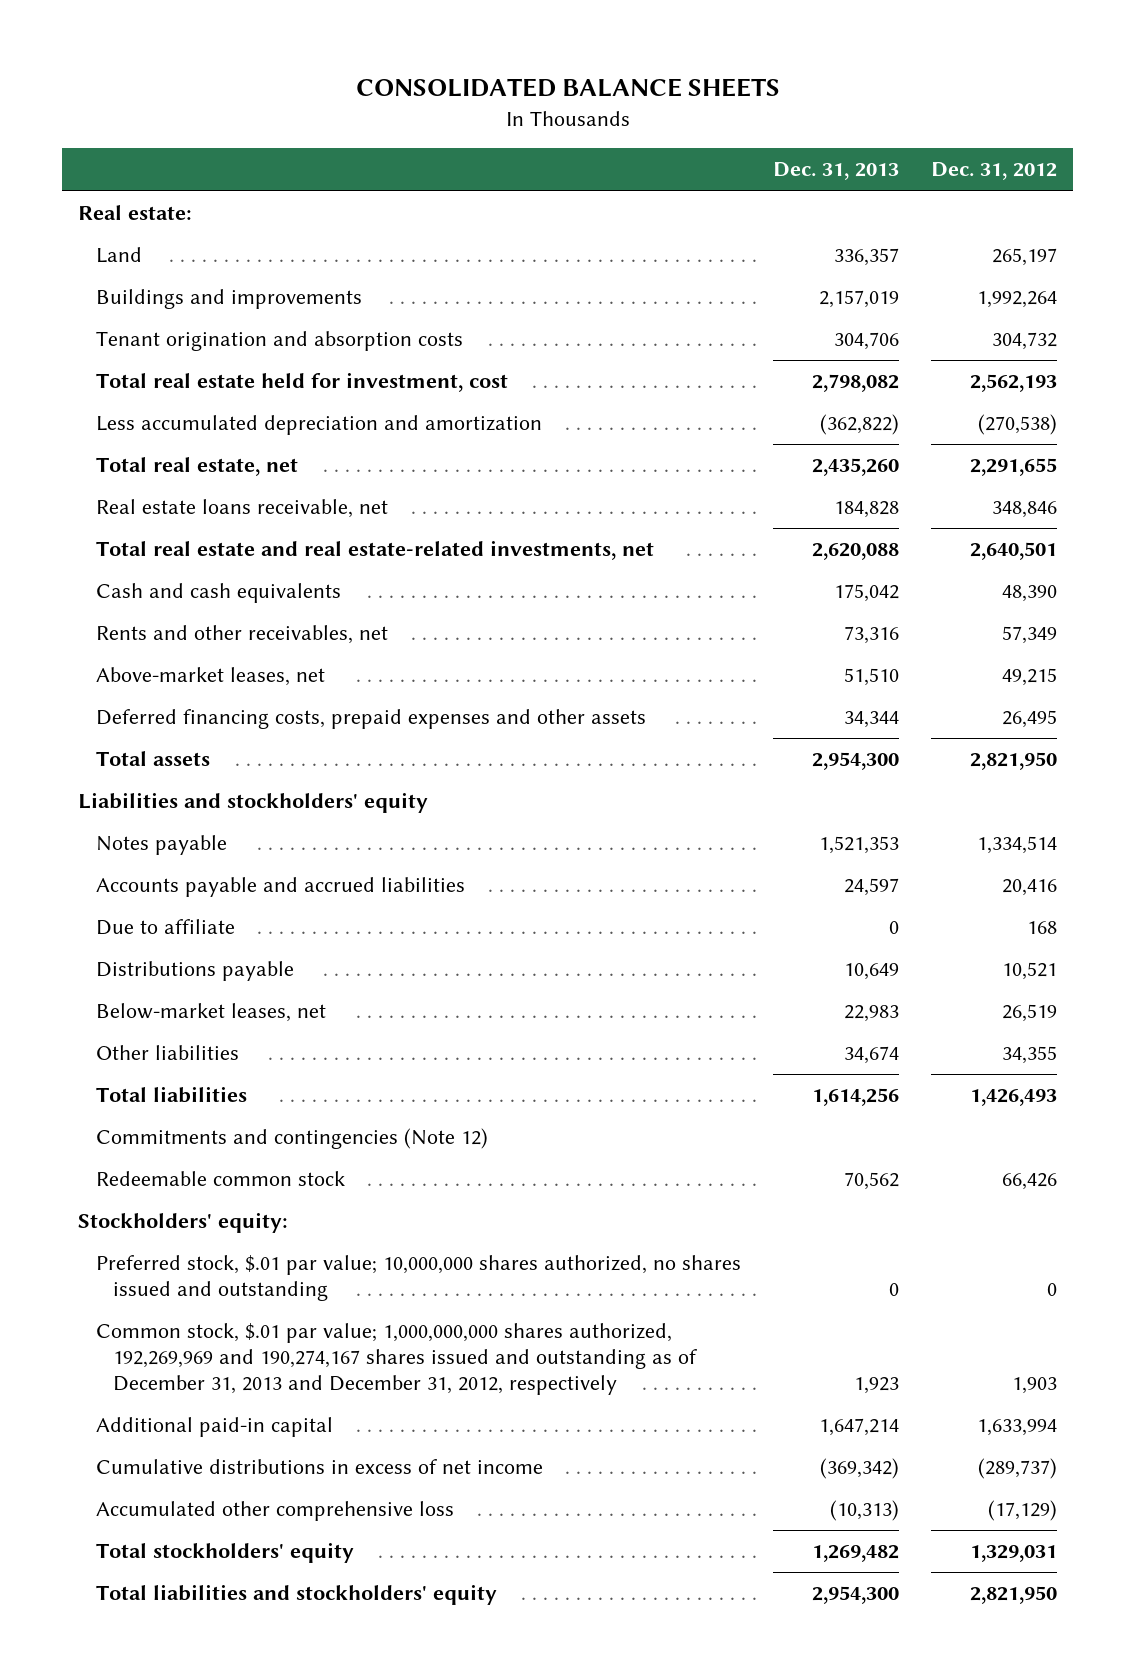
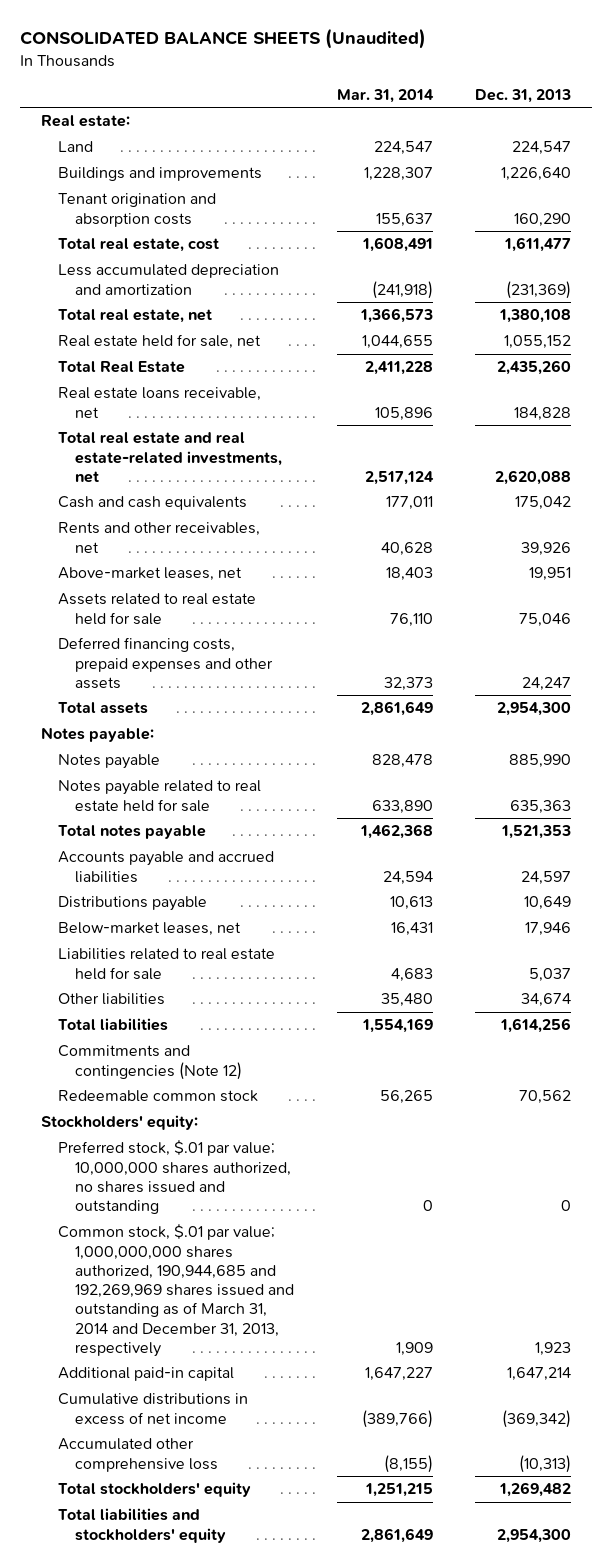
[355,78,780,98] CONSOLIDATED BALANCE SHEETS -> [19,28,426,50] CONSOLIDATED BALANCE SHEETS (Unaudited)
[931,162,1058,181] Dec. 31, 2012 -> none
none -> [336,88,434,103] Mar. 31, 2014
[833,248,899,267] 336,357 -> [512,141,572,156] 224,547
[818,290,899,309] 2,157,019 -> [501,167,572,182] 1,226,640
[833,332,899,351] 304,706 -> [514,212,572,227] 160,290
[95,372,508,393] Total real estate held for investment, cost -> [58,238,220,253] Total real estate, cost
[811,374,899,393] 2,798,082 -> [504,237,572,253] 1,611,477
[819,414,899,436] (362,822) -> [506,280,572,299] (231,369)
[811,458,899,477] 2,435,260 -> [499,309,572,324] 1,380,108
none -> [58,334,262,350] Real estate held for sale, net
none -> [58,361,186,374] Total Real Estate
[843,626,899,645] 73,316 -> [521,541,572,556] 39,926
[843,668,899,687] 51,510 -> [529,567,572,582] 19,951
none -> [58,593,257,625] Assets related to real estate held for sale
[843,711,899,729] 34,344 -> [522,676,572,691] 24,247
[78,792,429,814] Liabilities and stockholders' equity -> none
none -> [40,727,154,743] Notes payable:
[818,836,899,855] 1,521,353 -> [509,754,572,769] 885,990
none -> [58,780,262,812] Notes payable related to real estate held for sale
none -> [58,825,207,840] Total notes payable
[95,919,235,936] Due to affiliate -> none
[843,1005,899,1023] 22,983 -> [525,922,572,937] 17,946
none -> [58,948,276,980] Liabilities related to real estate held for sale
[95,1323,698,1395] Common stock, $.01 par value; 1,000,000,000 shares authorized, 192,269,969 and 190,274,167 shares issued and outstanding as of December 31, 2013 and December 31, 2012, respectively -> [58,1224,295,1357] Common stock, $.01 par value; 1,000,000,000 shares authorized, 190,944,685 and 192,269,969 shares issued and outstanding as of March 31, 2014 and December 31, 2013, respectively

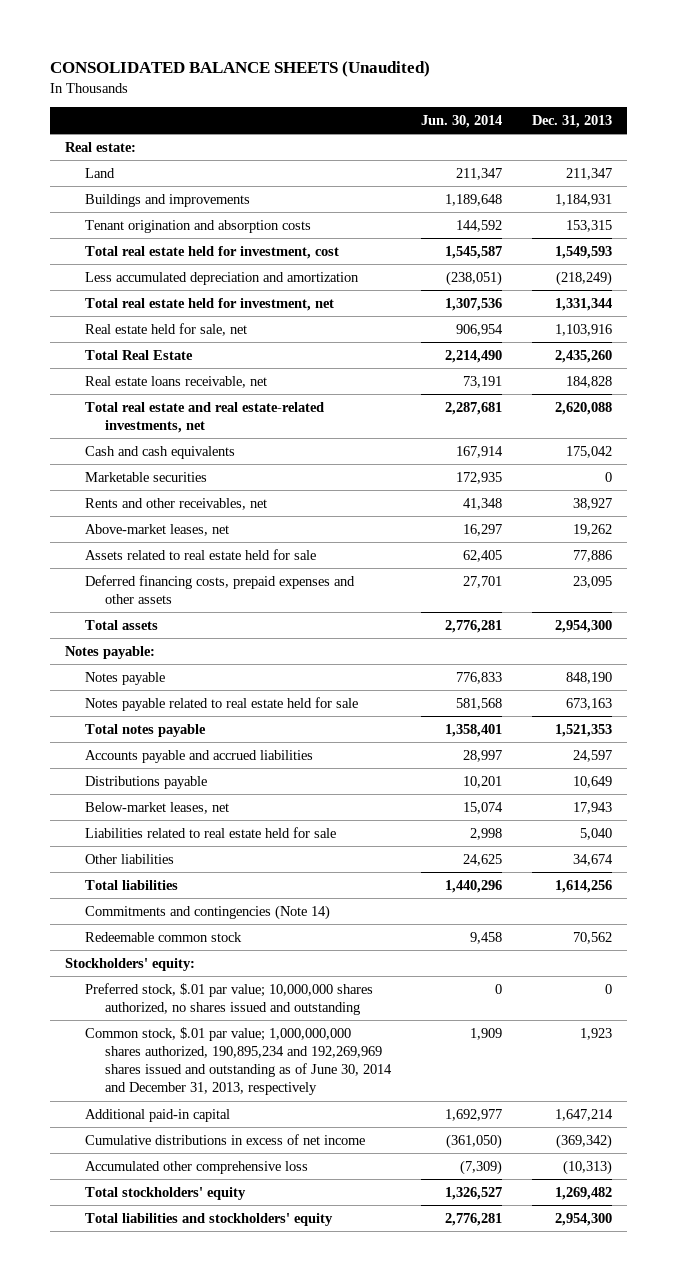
[336,88,434,103] Mar. 31, 2014 -> none
none -> [421,115,503,129] Jun. 30, 2014
[512,141,572,156] 224,547 -> [566,167,613,180] 211,347
[501,167,572,182] 1,226,640 -> [555,193,613,206] 1,184,931
[514,212,572,227] 160,290 -> [566,219,613,232] 153,315
[58,238,220,253] Total real estate, cost -> [85,245,340,259] Total real estate held for investment, cost
[504,237,572,253] 1,611,477 -> [555,245,613,259] 1,549,593
[506,280,572,299] (231,369) -> [556,270,613,286] (218,249)
[58,309,213,324] Total real estate, net -> [85,297,335,311] Total real estate held for investment, net
[499,309,572,324] 1,380,108 -> [555,297,613,311] 1,331,344
[504,335,572,350] 1,055,152 -> [555,323,613,336] 1,103,916
none -> [85,471,208,482] Marketable securities
[521,541,572,556] 39,926 -> [573,497,613,510] 38,927
[529,567,572,582] 19,951 -> [573,523,613,536] 19,262
[519,612,572,627] 75,046 -> [573,549,613,562] 77,886
[522,676,572,691] 24,247 -> [573,575,613,588] 23,095
[509,754,572,769] 885,990 -> [566,671,613,684] 848,190
[510,799,572,814] 635,363 -> [566,697,613,710] 673,163
[525,922,572,937] 17,946 -> [573,801,613,814] 17,943
[529,967,572,982] 5,037 -> [580,827,613,840] 5,040
[58,1045,243,1080] Commitments and contingencies (Note 12) -> [85,904,331,920] Commitments and contingencies (Note 14)
[58,1224,295,1357] Common stock, $.01 par value; 1,000,000,000 shares authorized, 190,944,685 and 192,269,969 shares issued and outstanding as of March 31, 2014 and December 31, 2013, respectively -> [85,1026,393,1096] Common stock, $.01 par value; 1,000,000,000 shares authorized, 190,895,234 and 192,269,969 shares issued and outstanding as of June 30, 2014 and December 31, 2013, respectively

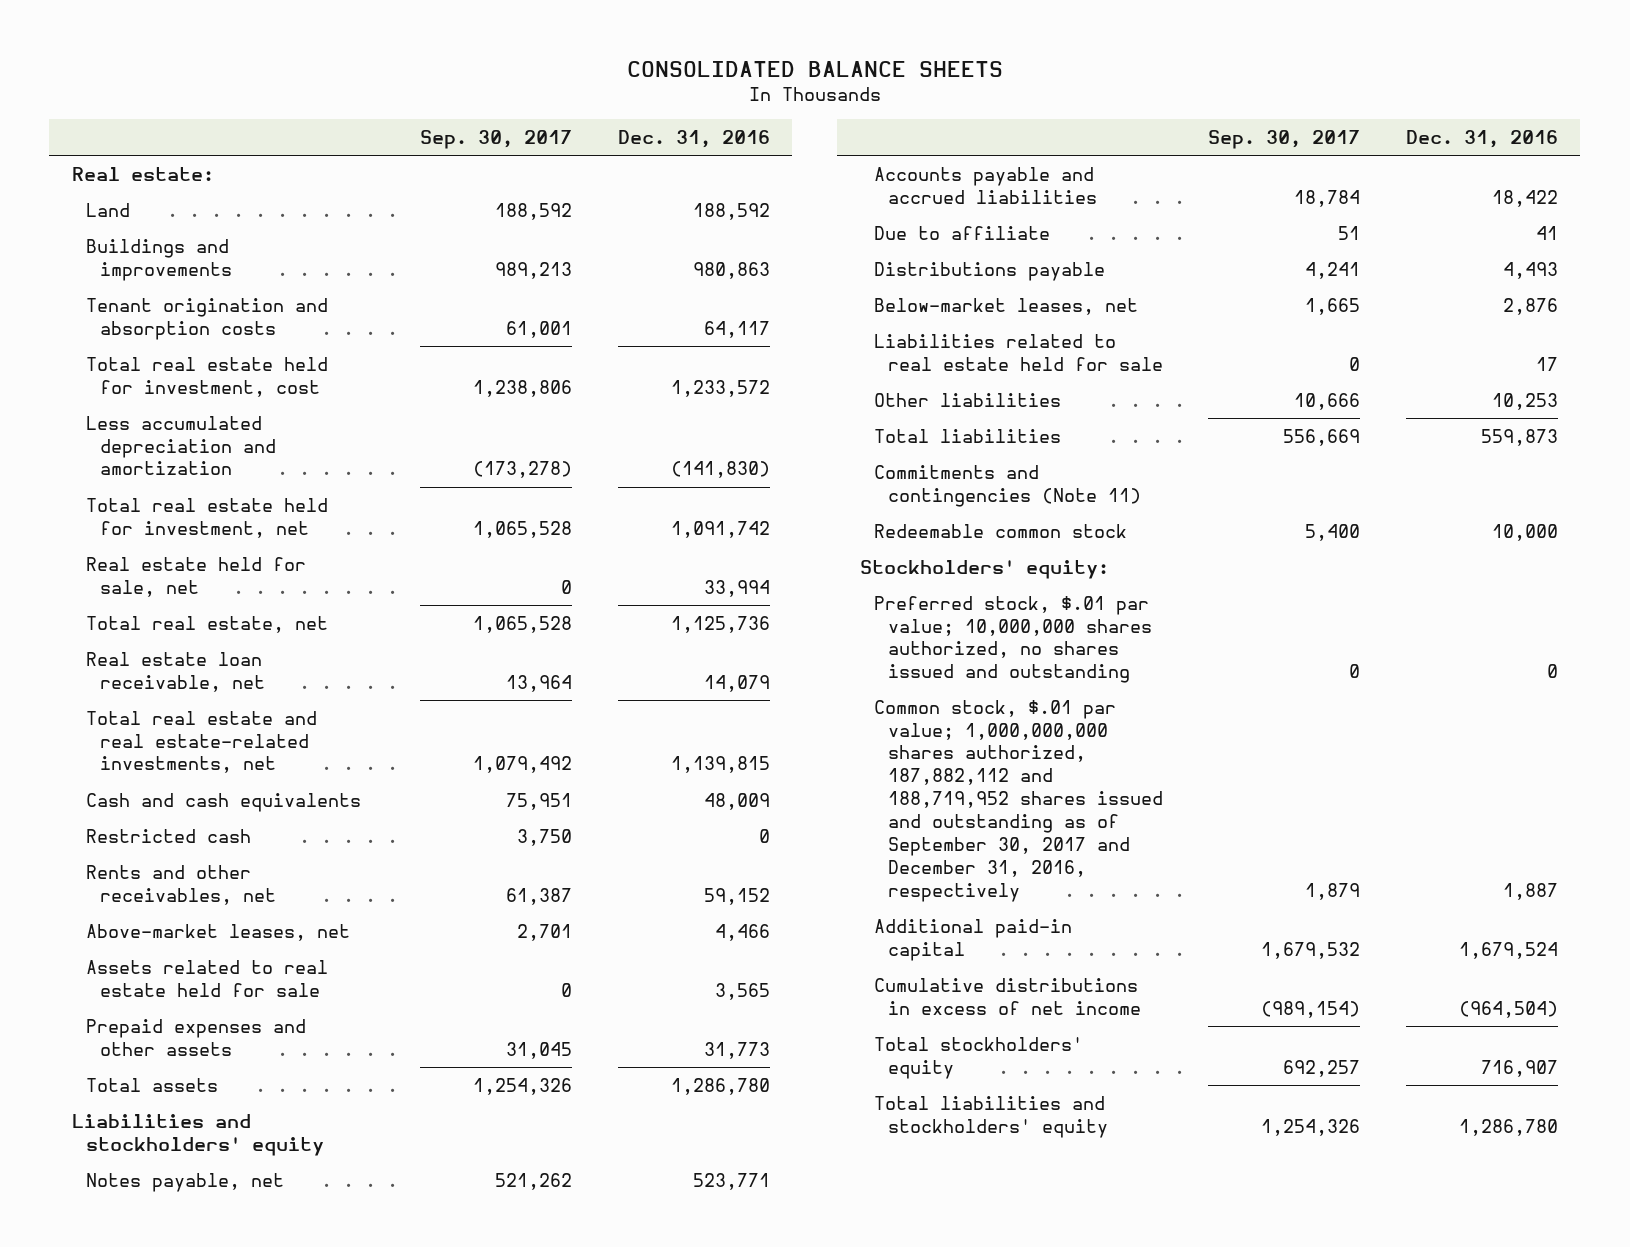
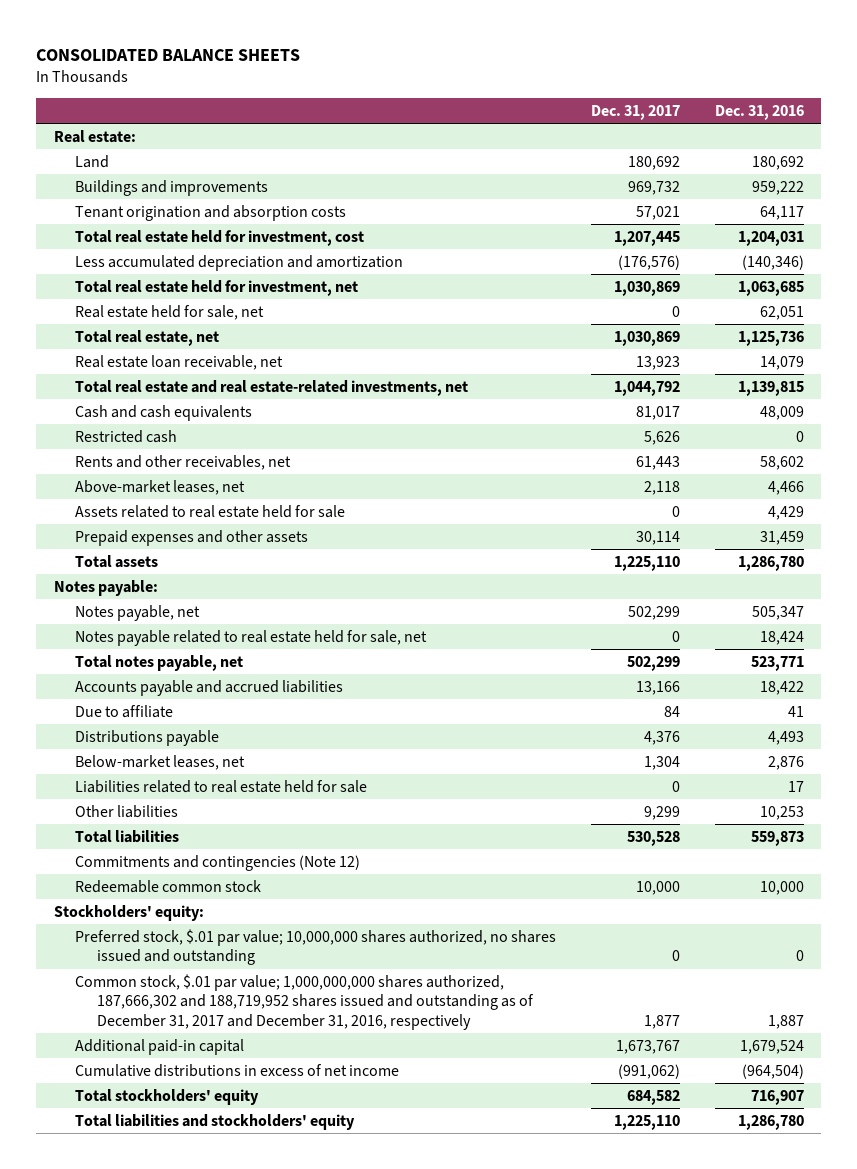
[420,129,573,149] Sep. 30, 2017 -> none
none -> [591,104,681,120] Dec. 31, 2017
[692,202,770,220] 188,592 -> [751,155,804,170] 180,692
[692,261,770,279] 980,863 -> [751,180,804,195] 959,222
[670,379,770,397] 1,233,572 -> [737,230,804,246] 1,204,031
[670,461,770,479] (141,830) -> [741,254,804,270] (140,346)
[670,520,770,538] 1,091,742 -> [737,280,804,296] 1,063,685
[703,579,770,597] 33,994 -> [759,305,804,320] 62,051
[703,887,770,905] 59,152 -> [759,455,804,470] 58,602
[714,982,770,1000] 3,565 -> [767,505,804,520] 4,429
[703,1041,770,1059] 31,773 -> [759,530,804,545] 31,459
[72,1113,324,1156] Liabilities and stockholders' equity -> none
none -> [53,579,158,596] Notes payable:
[692,1172,770,1190] 523,771 -> [751,605,804,620] 505,347
none -> [75,629,428,646] Notes payable related to real estate held for sale, net
none -> [75,654,244,671] Total notes payable, net
[873,464,1141,507] Commitments and contingencies (Note 11) -> [75,854,361,871] Commitments and contingencies (Note 12)
[873,699,1163,902] Common stock, $.01 par value; 1,000,000,000 shares authorized, 187,882,112 and 188,719,952 shares issued and outstanding as of September 30, 2017 and December 31, 2016, respectively -> [75,973,534,1030] Common stock, $.01 par value; 1,000,000,000 shares authorized, 187,666,302 and 188,719,952 shares issued and outstanding as of December 31, 2017 and December 31, 2016, respectively

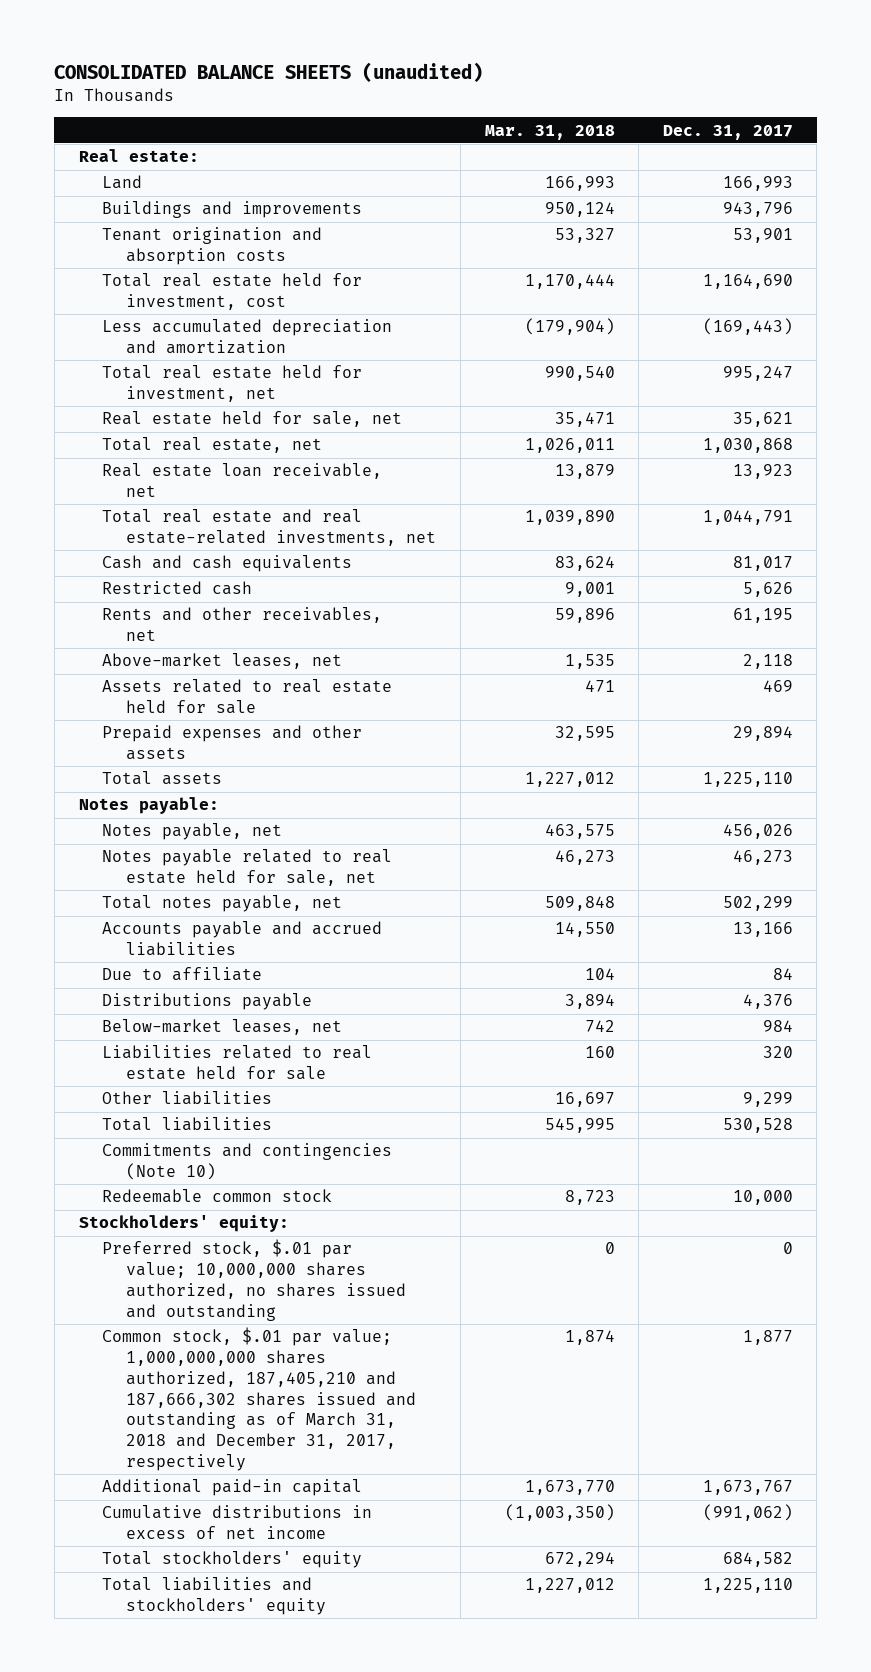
[36,48,301,61] CONSOLIDATED BALANCE SHEETS -> [54,62,484,83] CONSOLIDATED BALANCE SHEETS (unaudited)
[714,104,804,120] Dec. 31, 2016 -> none
none -> [484,124,615,140] Mar. 31, 2018
[628,155,681,170] 180,692 -> [722,176,793,192] 166,993
[628,180,681,195] 969,732 -> [722,202,793,218] 943,796
[636,205,681,220] 57,021 -> [732,228,793,244] 53,901
[614,230,681,246] 1,207,445 -> [702,274,793,290] 1,164,690
[618,254,681,270] (176,576) -> [702,318,793,336] (169,443)
[614,280,681,296] 1,030,869 -> [722,366,793,382] 995,247
[672,305,681,317] 0 -> [732,412,793,428] 35,621
[614,330,681,346] 1,030,869 -> [702,438,793,454] 1,030,868
[614,380,681,396] 1,044,792 -> [702,510,793,526] 1,044,791
[636,455,681,470] 61,443 -> [732,608,793,624] 61,195
[672,505,681,517] 0 -> [762,680,793,693] 469
[636,530,681,545] 30,114 -> [732,726,793,742] 29,894
[628,605,681,620] 502,299 -> [722,824,793,840] 456,026
[672,630,681,642] 0 -> [732,850,793,866] 46,273
[644,755,681,770] 1,304 -> [762,1020,793,1033] 984
[672,780,681,792] 0 -> [762,1046,793,1059] 320
[75,854,361,871] Commitments and contingencies (Note 12) -> [102,1143,393,1181] Commitments and contingencies (Note 10)
[75,973,534,1030] Common stock, $.01 par value; 1,000,000,000 shares authorized, 187,666,302 and 188,719,952 shares issued and outstanding as of December 31, 2017 and December 31, 2016, respectively -> [102,1327,417,1471] Common stock, $.01 par value; 1,000,000,000 shares authorized, 187,405,210 and 187,666,302 shares issued and outstanding as of March 31, 2018 and December 31, 2017, respectively

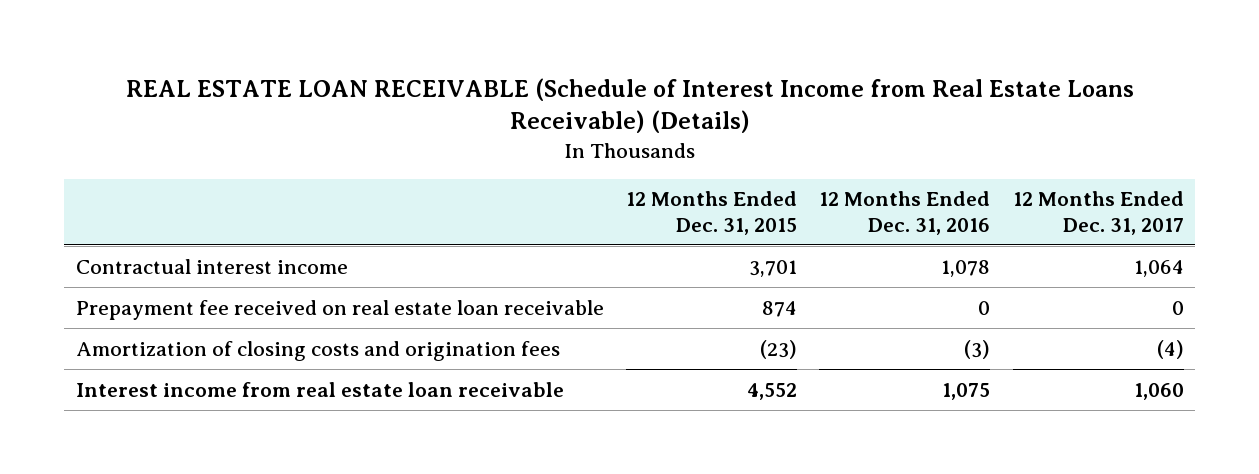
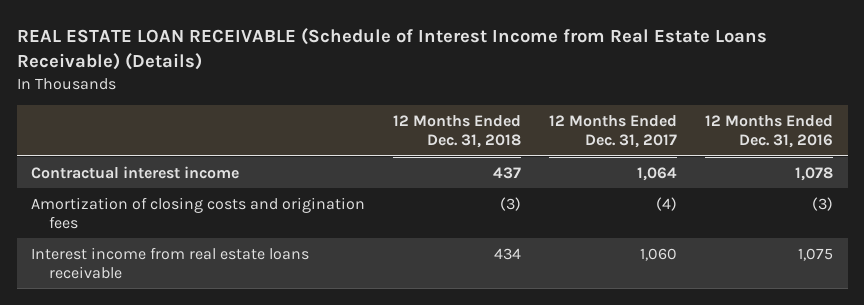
[625,191,797,235] 12 Months Ended Dec. 31, 2015 -> none
none -> [393,114,522,149] 12 Months Ended Dec. 31, 2018
[75,299,604,320] Prepayment fee received on real estate loan receivable -> none
[75,381,564,397] Interest income from real estate loan receivable -> [30,246,309,279] Interest income from real estate loans receivable

